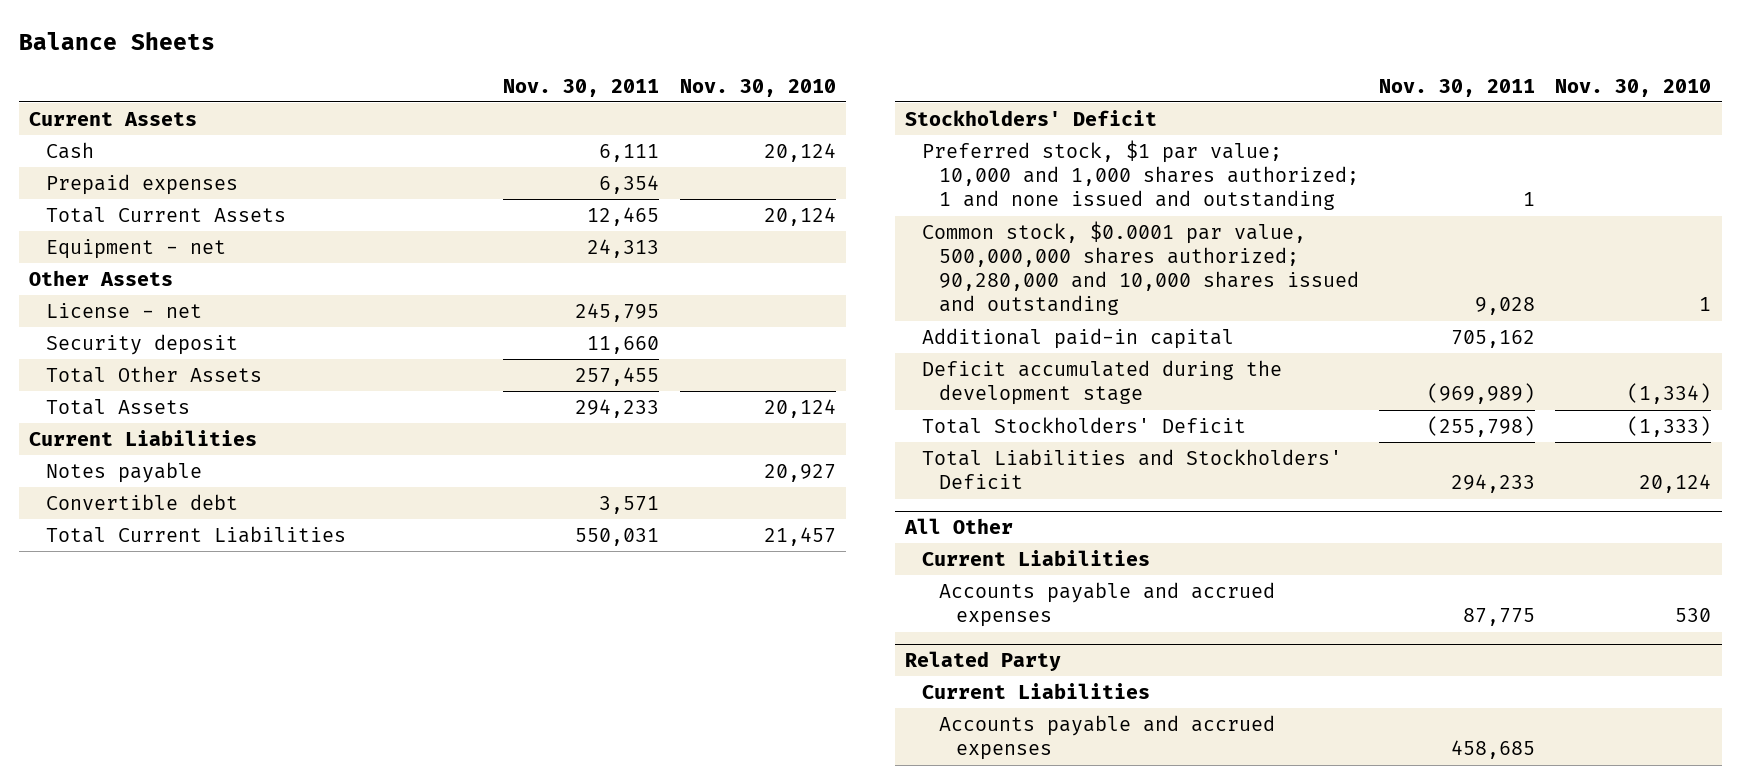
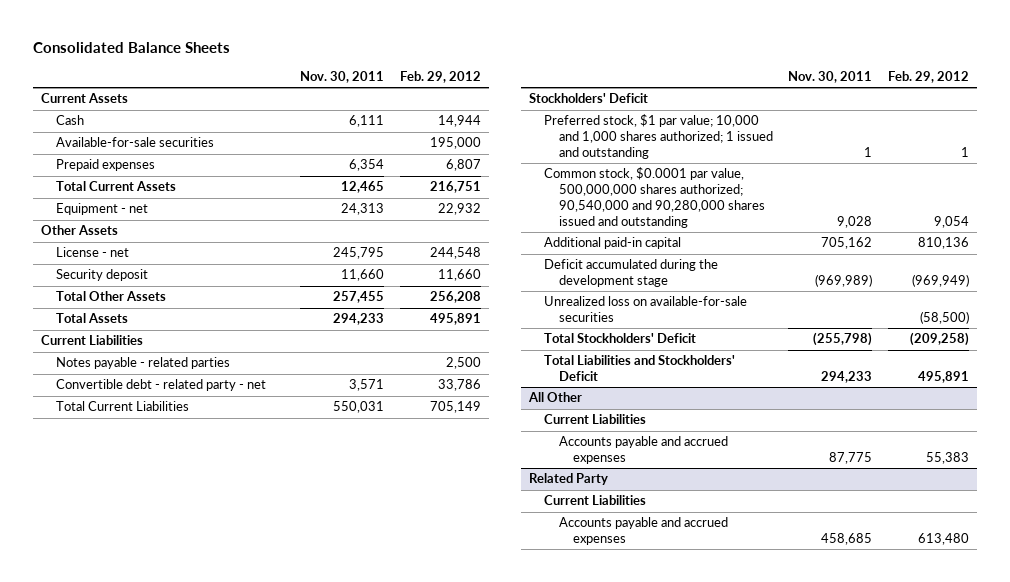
[19,31,216,50] Balance Sheets -> [33,42,231,54] Consolidated Balance Sheets
[679,78,836,97] Nov. 30, 2010 -> none
none -> [400,71,482,84] Feb. 29, 2012
none -> [55,137,214,148] Available-for-sale securities
[46,462,203,484] Notes payable -> [55,357,230,370] Notes payable - related parties
[46,494,239,511] Convertible debt -> [55,379,266,392] Convertible debt - related party - net
[921,140,1359,211] Preferred stock, $1 par value; 10,000 and 1,000 shares authorized; 1 and none issued and outstanding -> [543,114,773,160] Preferred stock, $1 par value; 10,000 and 1,000 shares authorized; 1 issued and outstanding
[921,221,1359,316] Common stock, $0.0001 par value, 500,000,000 shares authorized; 90,280,000 and 10,000 shares issued and outstanding -> [543,167,765,229] Common stock, $0.0001 par value, 500,000,000 shares authorized; 90,540,000 and 90,280,000 shares issued and outstanding
none -> [543,296,747,323] Unrealized loss on available-for-sale securities

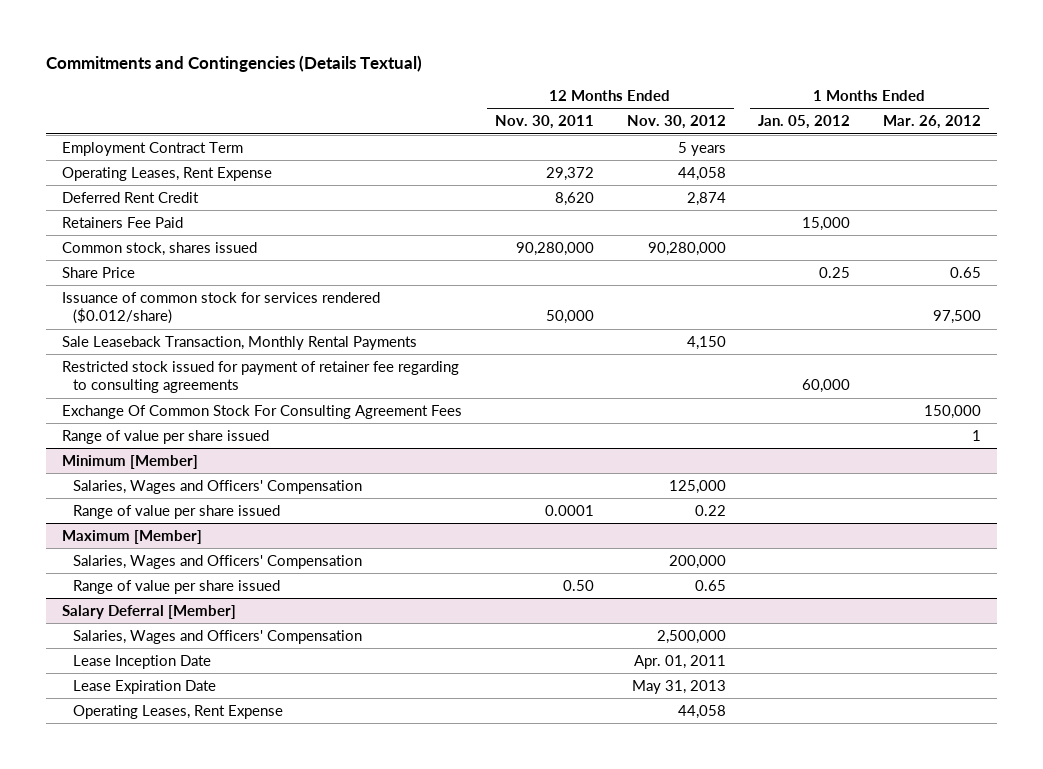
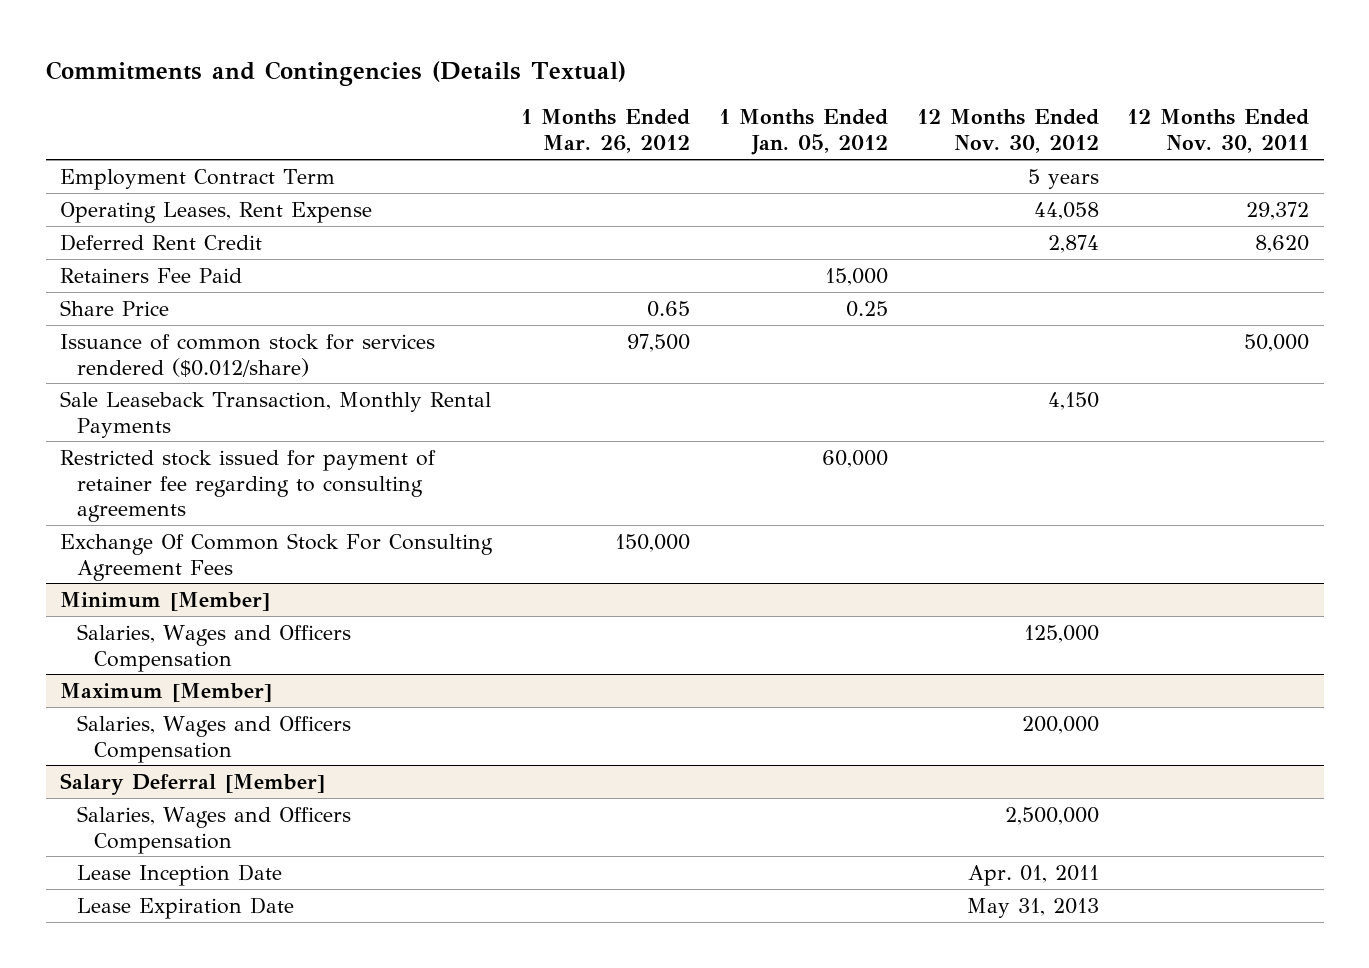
[62,241,258,256] Common stock, shares issued -> none
[62,429,270,444] Range of value per share issued -> none
[73,504,281,519] Range of value per share issued -> none
[73,479,363,494] Salaries, Wages and Officers' Compensation -> [77,623,352,672] Salaries, Wages and Officers Compensation
[73,579,281,594] Range of value per share issued -> none
[73,554,363,569] Salaries, Wages and Officers' Compensation -> [77,714,352,763] Salaries, Wages and Officers Compensation
[73,629,363,644] Salaries, Wages and Officers' Compensation -> [77,805,352,854] Salaries, Wages and Officers Compensation
[73,704,284,719] Operating Leases, Rent Expense -> none

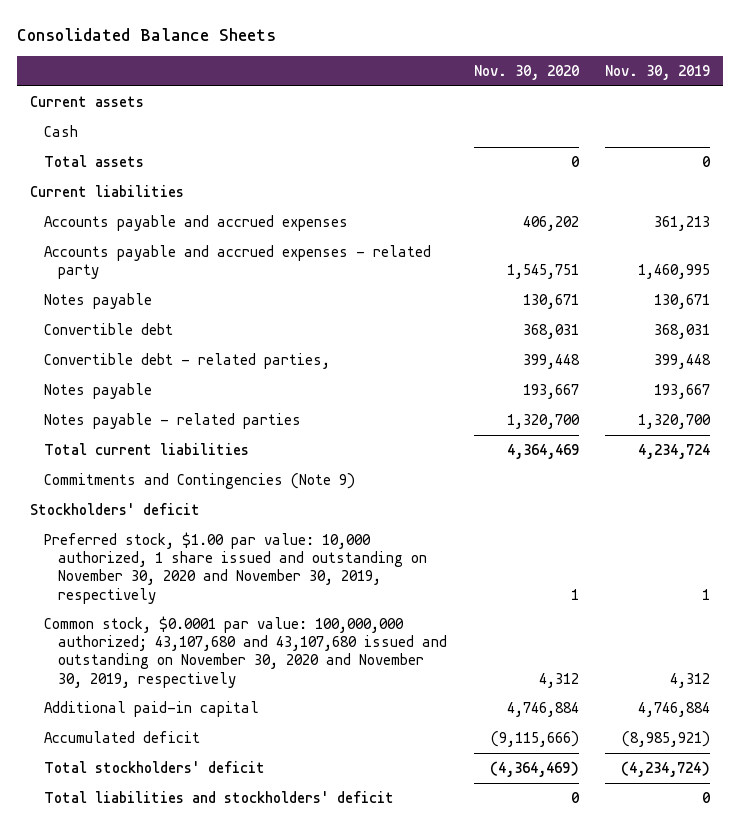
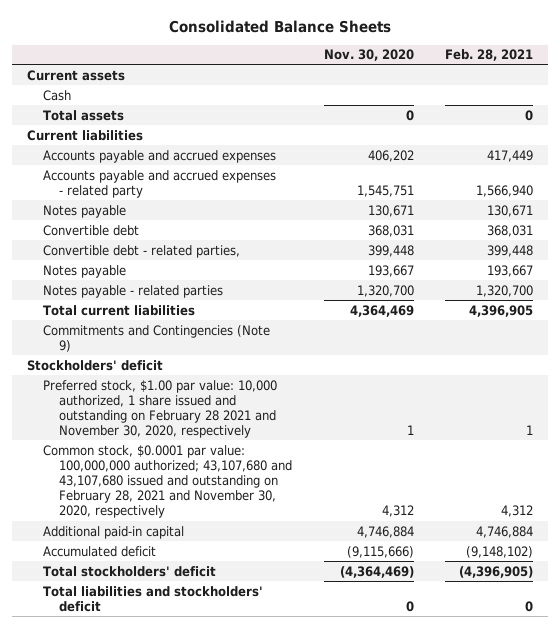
[604,64,710,80] Nov. 30, 2019 -> none
none -> [444,49,533,62] Feb. 28, 2021
[44,532,428,604] Preferred stock, $1.00 par value: 10,000 authorized, 1 share issued and outstanding on November 30, 2020 and November 30, 2019, respectively -> [43,379,278,439] Preferred stock, $1.00 par value: 10,000 authorized, 1 share issued and outstanding on February 28 2021 and November 30, 2020, respectively
[44,616,448,688] Common stock, $0.0001 par value: 100,000,000 authorized; 43,107,680 and 43,107,680 issued and outstanding on November 30, 2020 and November 30, 2019, respectively -> [43,444,293,519] Common stock, $0.0001 par value: 100,000,000 authorized; 43,107,680 and 43,107,680 issued and outstanding on February 28, 2021 and November 30, 2020, respectively

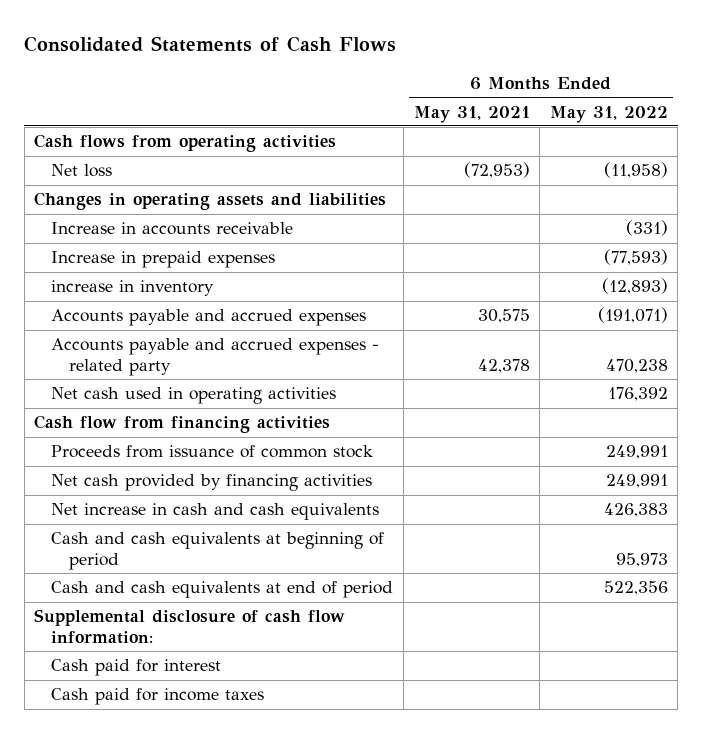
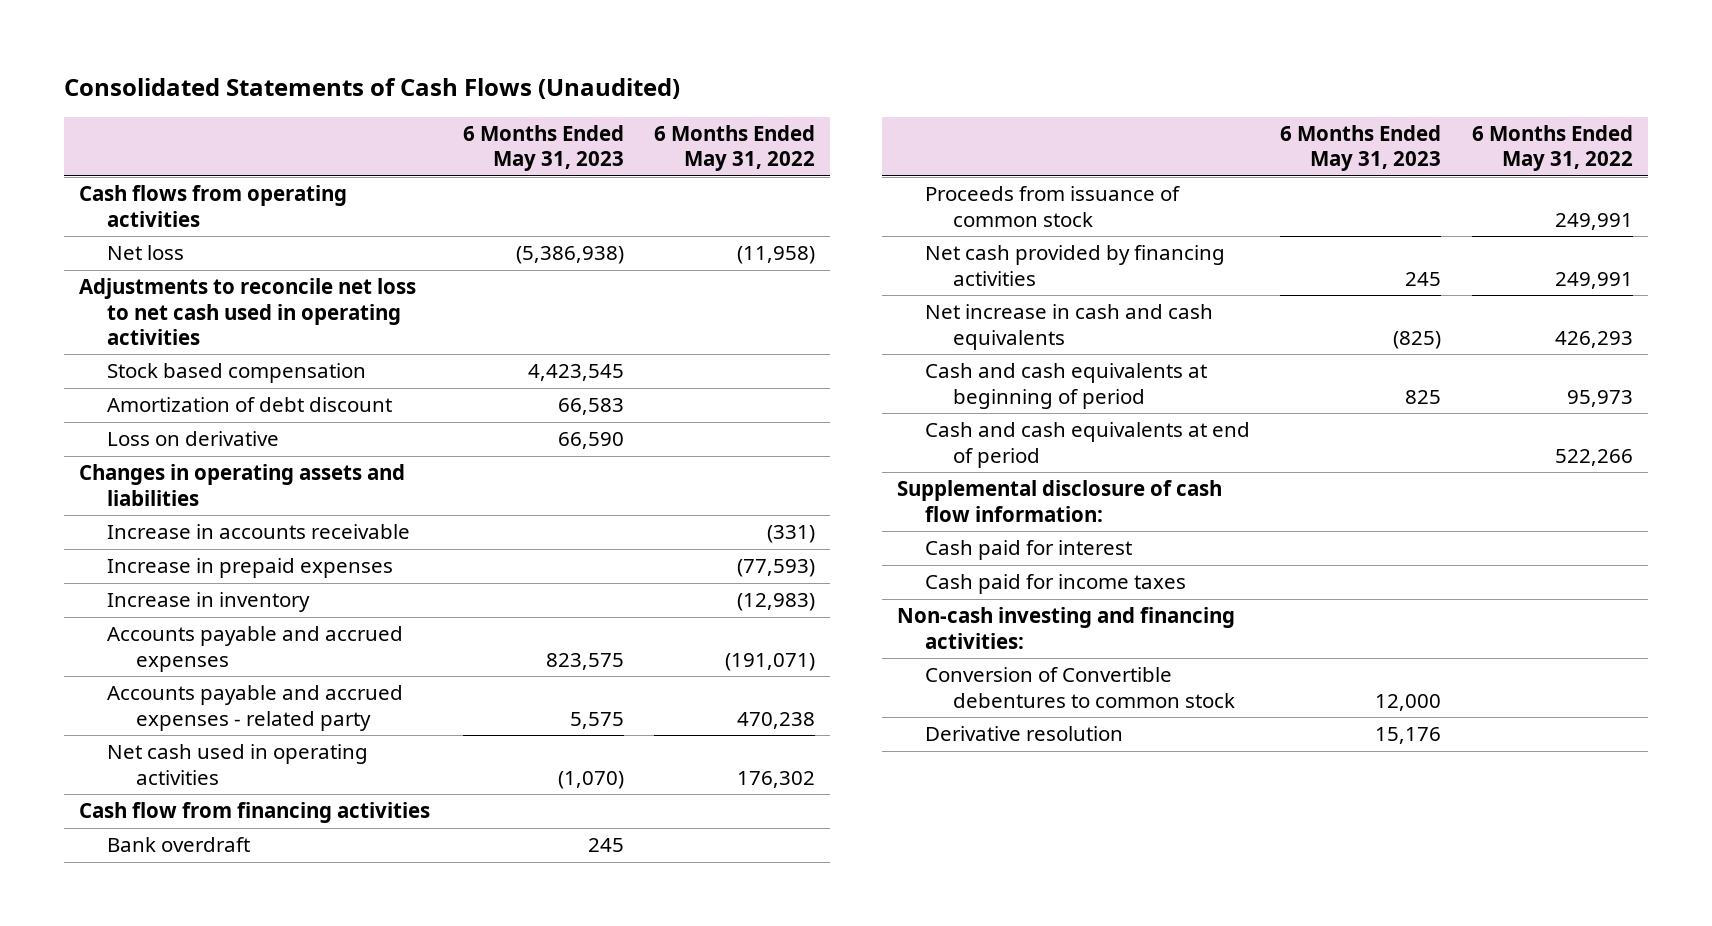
[24,36,397,53] Consolidated Statements of Cash Flows -> [64,78,681,100] Consolidated Statements of Cash Flows (Unaudited)
[413,105,530,123] May 31, 2021 -> none
none -> [462,125,624,172] 6 Months Ended May 31, 2023
none -> [79,278,417,345] Adjustments to reconcile net loss to net cash used in operating activities
none -> [107,363,367,384] Stock based compensation
none -> [107,397,393,413] Amortization of debt discount
none -> [107,431,280,447] Loss on derivative
[51,280,215,297] increase in inventory -> [107,592,311,613] Increase in inventory
[601,278,668,295] (12,893) -> [736,593,815,612] (12,983)
[607,387,668,402] 176,392 -> [736,770,815,788] 176,302
none -> [107,837,251,853] Bank overdraft
[603,503,668,518] 426,383 -> [1554,330,1633,348] 426,293
[603,581,668,596] 522,356 -> [1554,448,1633,466] 522,266
none -> [896,607,1235,649] Non-cash investing and financing activities:
none -> [925,667,1236,708] Conversion of Convertible debentures to common stock
none -> [925,726,1124,742] Derivative resolution

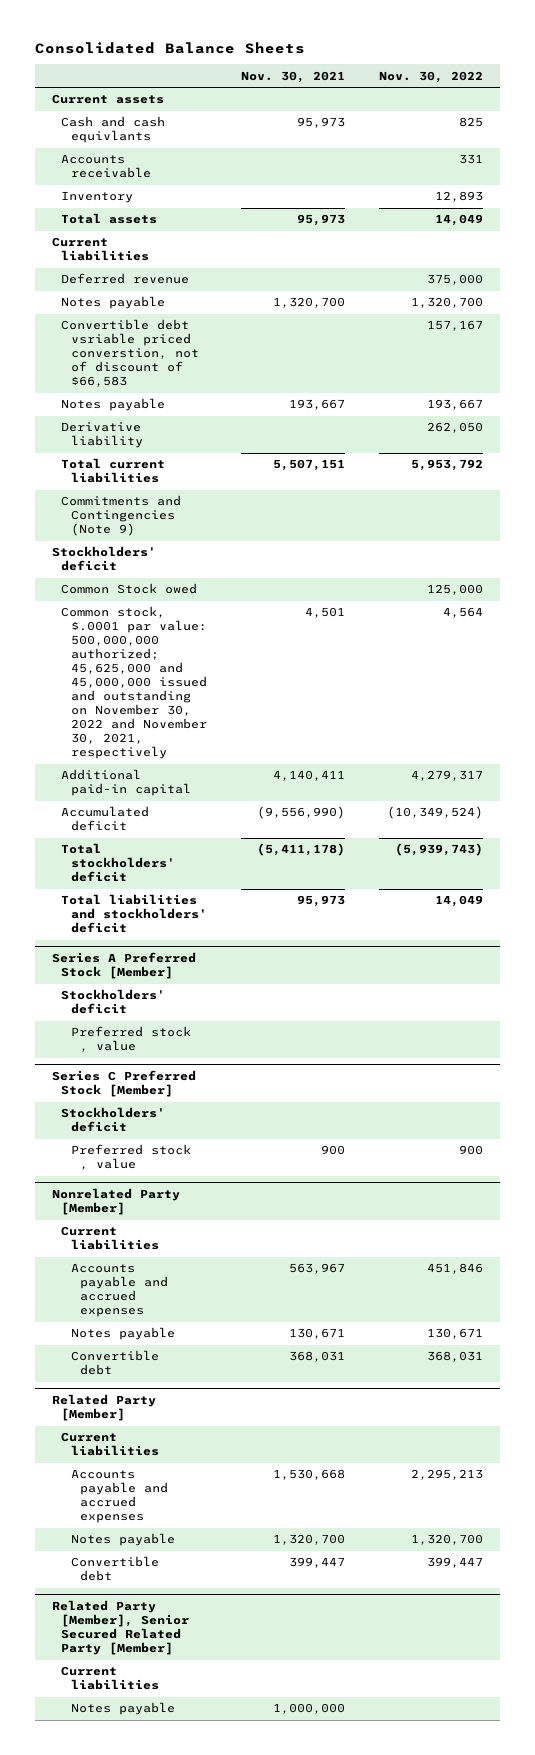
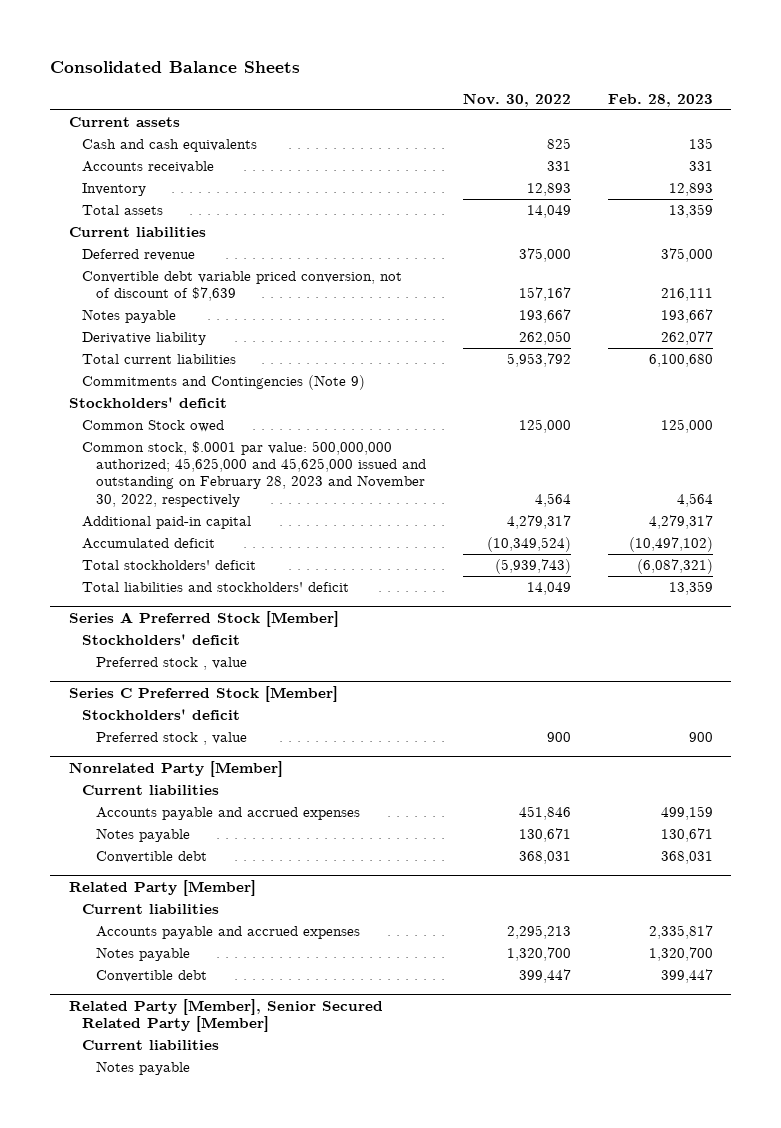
[241,70,346,83] Nov. 30, 2021 -> none
none -> [607,94,713,108] Feb. 28, 2023
[61,116,166,144] Cash and cash equivlants -> [82,139,258,153] Cash and cash equivalents
[61,296,166,310] Notes payable -> none
[61,319,199,388] Convertible debt vsriable priced converstion, not of discount of $66,583 -> [82,271,403,302] Convertible debt variable priced conversion, not of discount of $7,639
[61,606,207,760] Common stock, $.0001 par value: 500,000,000 authorized; 45,625,000 and 45,000,000 issued and outstanding on November 30, 2022 and November 30, 2021, respectively -> [82,441,427,507] Common stock, $.0001 par value: 500,000,000 authorized; 45,625,000 and 45,625,000 issued and outstanding on February 28, 2023 and November 30, 2022, respectively

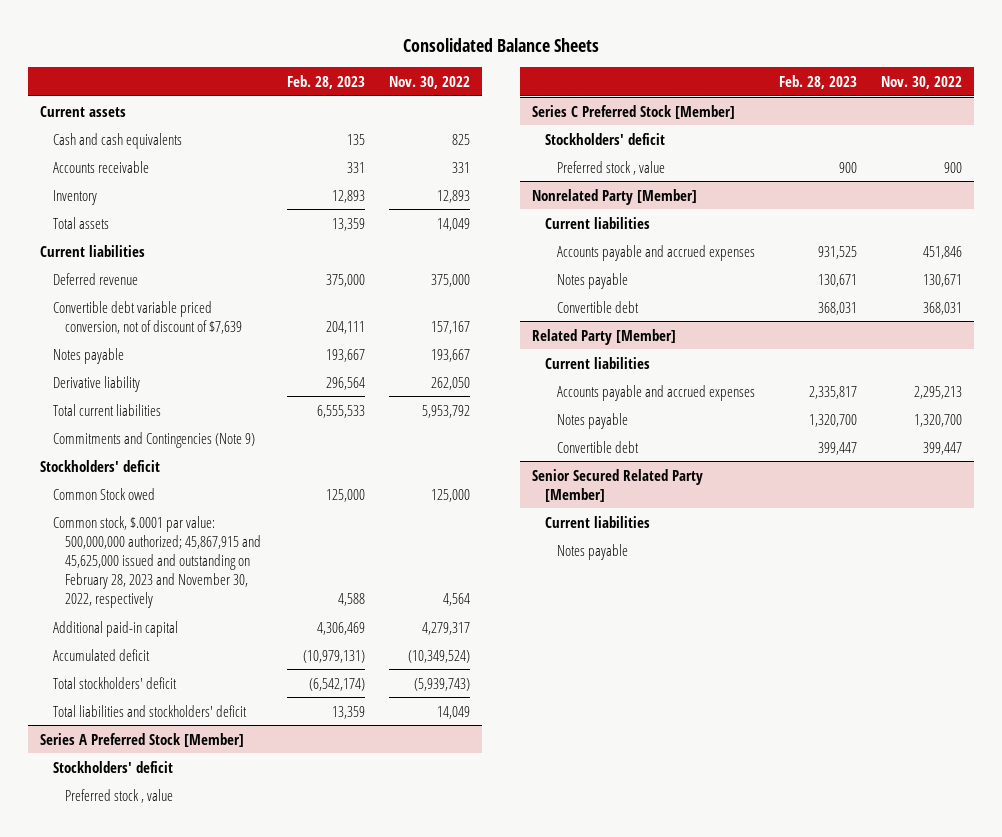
[660,288,713,302] 216,111 -> [326,320,366,334] 204,111
[660,331,713,346] 262,077 -> [326,376,366,390] 296,564
[648,354,713,368] 6,100,680 -> [317,404,366,418] 6,555,533
[82,441,427,507] Common stock, $.0001 par value: 500,000,000 authorized; 45,625,000 and 45,625,000 issued and outstanding on February 28, 2023 and November 30, 2022, respectively -> [52,515,261,608] Common stock, $.0001 par value: 500,000,000 authorized; 45,867,915 and 45,625,000 issued and outstanding on February 28, 2023 and November 30, 2022, respectively
[676,492,713,507] 4,564 -> [338,592,366,606] 4,588
[648,515,713,530] 4,279,317 -> [317,621,366,635] 4,306,469
[628,537,713,553] (10,497,102) -> [303,649,366,663] (10,979,131)
[636,559,713,575] (6,087,321) -> [309,677,366,691] (6,542,174)
[660,806,713,821] 499,159 -> [817,245,857,259] 931,525
[68,998,383,1032] Related Party [Member], Senior Secured Related Party [Member] -> [532,468,704,502] Senior Secured Related Party [Member]

